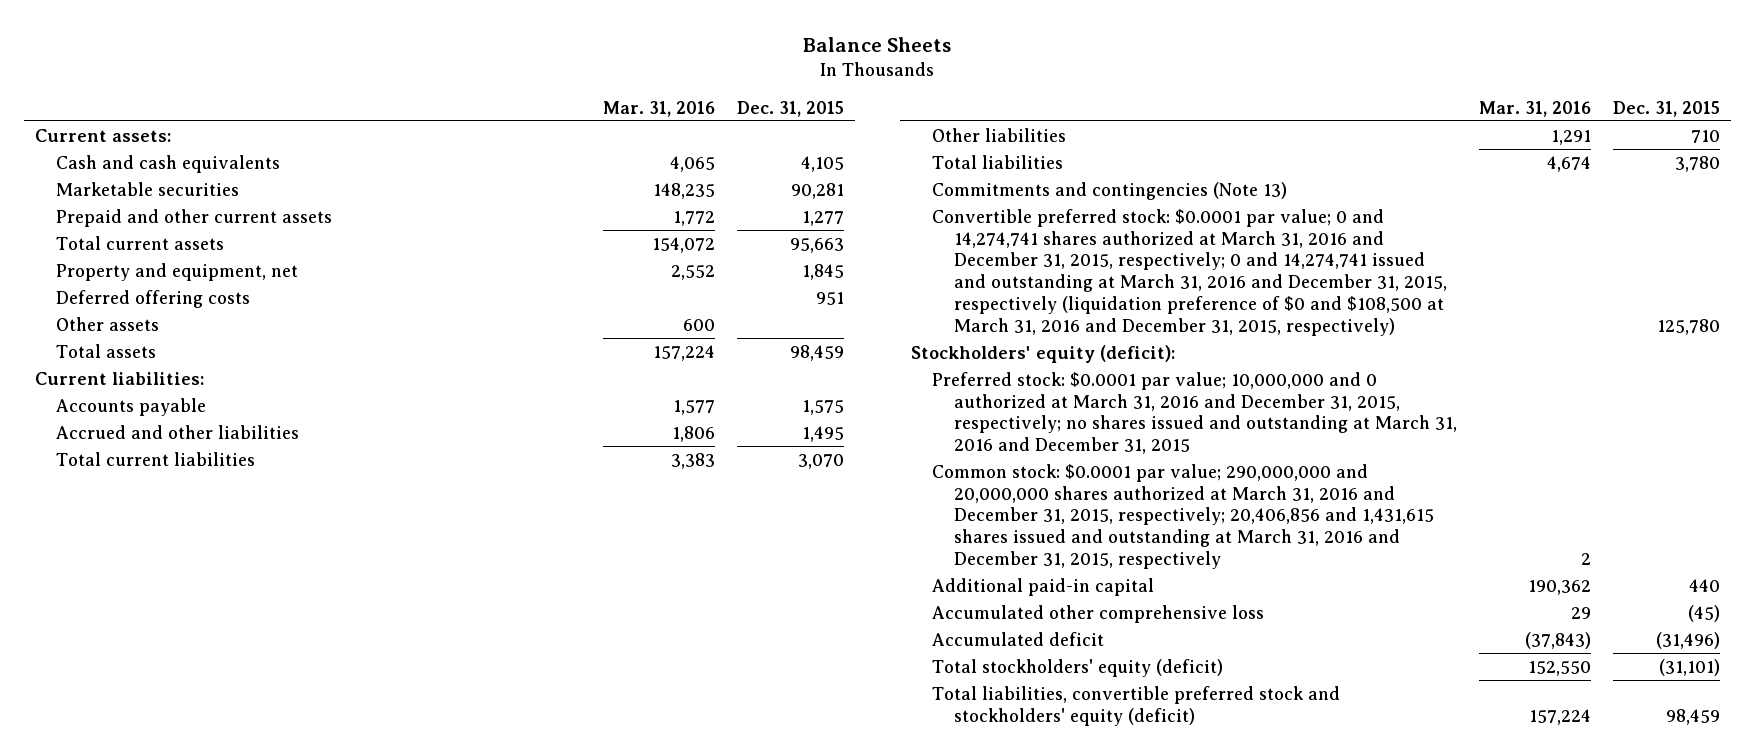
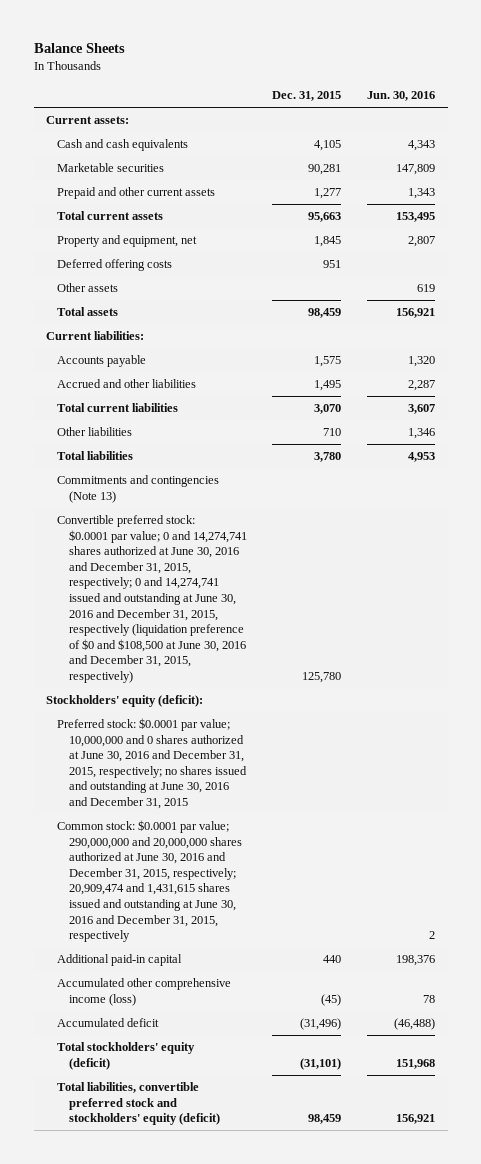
[602,100,715,117] Mar. 31, 2016 -> none
none -> [366,91,435,102] Jun. 30, 2016
[932,208,1447,336] Convertible preferred stock: $0.0001 par value; 0 and 14,274,741 shares authorized at March 31, 2016 and December 31, 2015, respectively; 0 and 14,274,741 issued and outstanding at March 31, 2016 and December 31, 2015, respectively (liquidation preference of $0 and $108,500 at March 31, 2016 and December 31, 2015, respectively) -> [57,515,247,683] Convertible preferred stock: $0.0001 par value; 0 and 14,274,741 shares authorized at June 30, 2016 and December 31, 2015, respectively; 0 and 14,274,741 issued and outstanding at June 30, 2016 and December 31, 2015, respectively (liquidation preference of $0 and $108,500 at June 30, 2016 and December 31, 2015, respectively)
[932,371,1457,455] Preferred stock: $0.0001 par value; 10,000,000 and 0 authorized at March 31, 2016 and December 31, 2015, respectively; no shares issued and outstanding at March 31, 2016 and December 31, 2015 -> [57,718,247,810] Preferred stock: $0.0001 par value; 10,000,000 and 0 shares authorized at June 30, 2016 and December 31, 2015, respectively; no shares issued and outstanding at June 30, 2016 and December 31, 2015
[932,463,1434,569] Common stock: $0.0001 par value; 290,000,000 and 20,000,000 shares authorized at March 31, 2016 and December 31, 2015, respectively; 20,406,856 and 1,431,615 shares issued and outstanding at March 31, 2016 and December 31, 2015, respectively -> [57,820,242,943] Common stock: $0.0001 par value; 290,000,000 and 20,000,000 shares authorized at June 30, 2016 and December 31, 2015, respectively; 20,909,474 and 1,431,615 shares issued and outstanding at June 30, 2016 and December 31, 2015, respectively
[932,604,1265,623] Accumulated other comprehensive loss -> [57,978,232,1006] Accumulated other comprehensive income (loss)

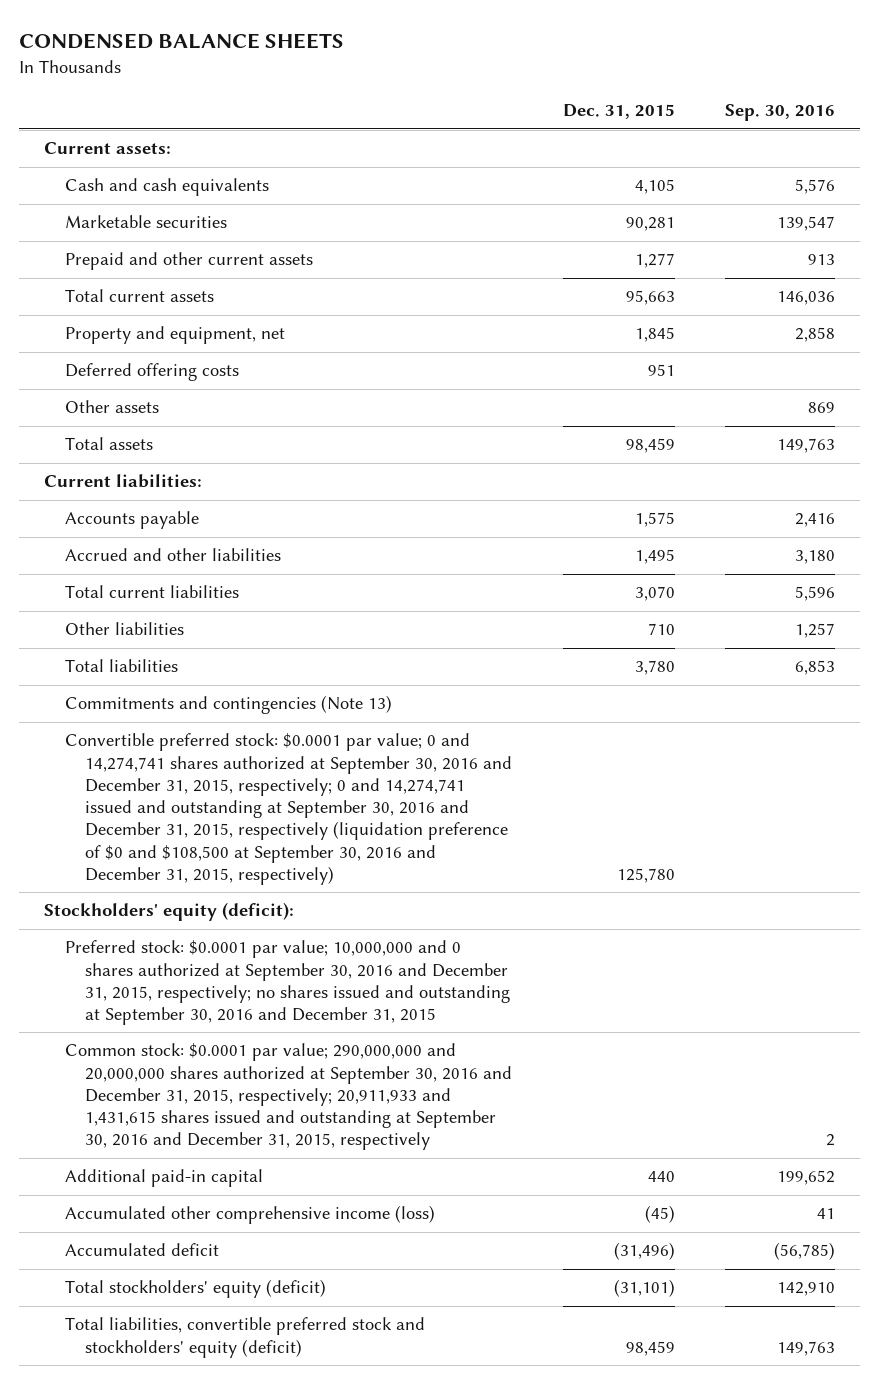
[33,43,125,54] Balance Sheets -> [18,32,344,49] CONDENSED BALANCE SHEETS
[366,91,435,102] Jun. 30, 2016 -> none
none -> [725,104,836,122] Sep. 30, 2016
[57,515,247,683] Convertible preferred stock: $0.0001 par value; 0 and 14,274,741 shares authorized at June 30, 2016 and December 31, 2015, respectively; 0 and 14,274,741 issued and outstanding at June 30, 2016 and December 31, 2015, respectively (liquidation preference of $0 and $108,500 at June 30, 2016 and December 31, 2015, respectively) -> [64,733,513,885] Convertible preferred stock: $0.0001 par value; 0 and 14,274,741 shares authorized at September 30, 2016 and December 31, 2015, respectively; 0 and 14,274,741 issued and outstanding at September 30, 2016 and December 31, 2015, respectively (liquidation preference of $0 and $108,500 at September 30, 2016 and December 31, 2015, respectively)
[57,718,247,810] Preferred stock: $0.0001 par value; 10,000,000 and 0 shares authorized at June 30, 2016 and December 31, 2015, respectively; no shares issued and outstanding at June 30, 2016 and December 31, 2015 -> [64,940,511,1026] Preferred stock: $0.0001 par value; 10,000,000 and 0 shares authorized at September 30, 2016 and December 31, 2015, respectively; no shares issued and outstanding at September 30, 2016 and December 31, 2015
[57,820,242,943] Common stock: $0.0001 par value; 290,000,000 and 20,000,000 shares authorized at June 30, 2016 and December 31, 2015, respectively; 20,909,474 and 1,431,615 shares issued and outstanding at June 30, 2016 and December 31, 2015, respectively -> [64,1043,513,1151] Common stock: $0.0001 par value; 290,000,000 and 20,000,000 shares authorized at September 30, 2016 and December 31, 2015, respectively; 20,911,933 and 1,431,615 shares issued and outstanding at September 30, 2016 and December 31, 2015, respectively

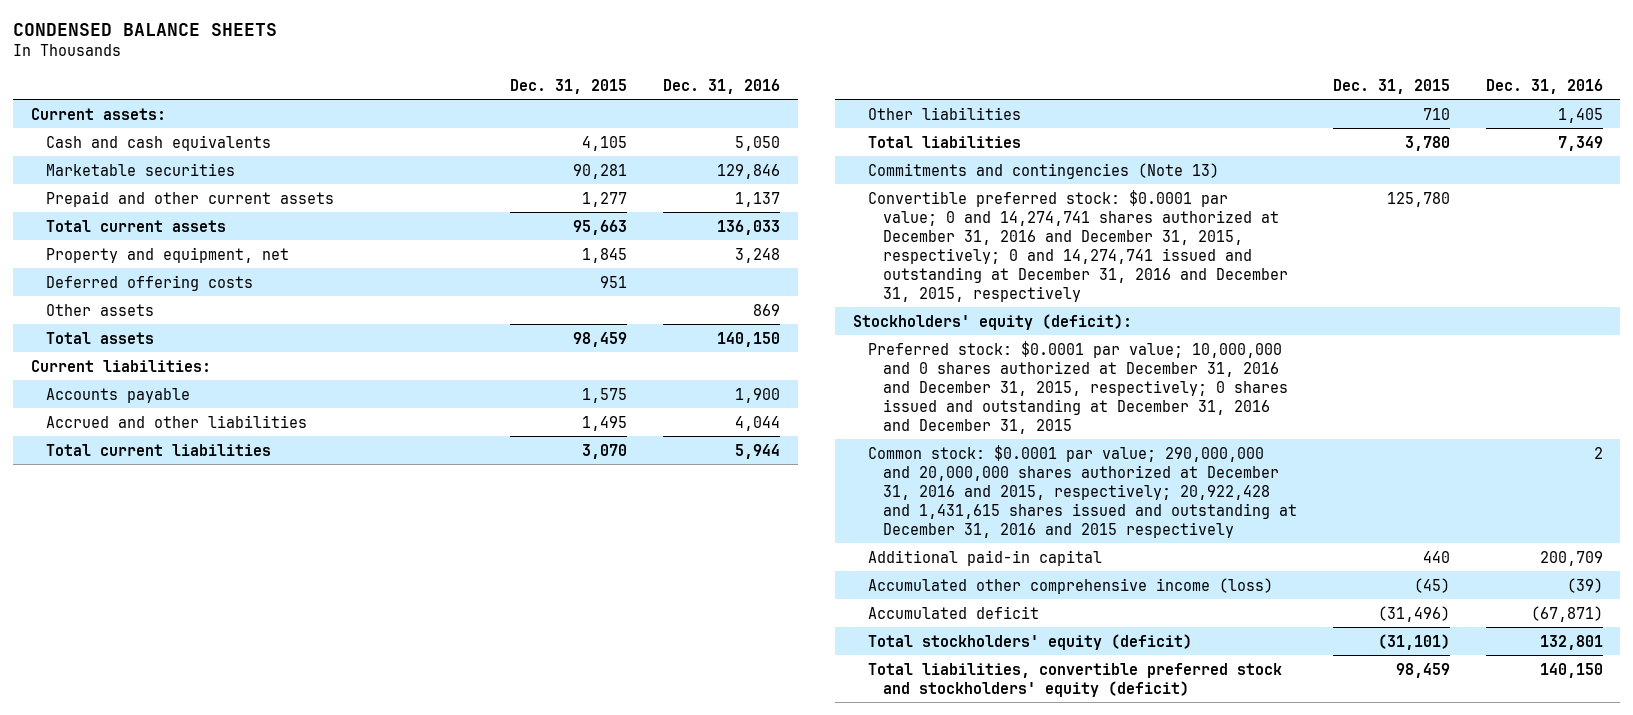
[725,104,836,122] Sep. 30, 2016 -> none
none -> [663,78,781,94] Dec. 31, 2016
[64,733,513,885] Convertible preferred stock: $0.0001 par value; 0 and 14,274,741 shares authorized at September 30, 2016 and December 31, 2015, respectively; 0 and 14,274,741 issued and outstanding at September 30, 2016 and December 31, 2015, respectively (liquidation preference of $0 and $108,500 at September 30, 2016 and December 31, 2015, respectively) -> [868,189,1289,302] Convertible preferred stock: $0.0001 par value; 0 and 14,274,741 shares authorized at December 31, 2016 and December 31, 2015, respectively; 0 and 14,274,741 issued and outstanding at December 31, 2016 and December 31, 2015, respectively
[64,940,511,1026] Preferred stock: $0.0001 par value; 10,000,000 and 0 shares authorized at September 30, 2016 and December 31, 2015, respectively; no shares issued and outstanding at September 30, 2016 and December 31, 2015 -> [868,340,1289,434] Preferred stock: $0.0001 par value; 10,000,000 and 0 shares authorized at December 31, 2016 and December 31, 2015, respectively; 0 shares issued and outstanding at December 31, 2016 and December 31, 2015
[64,1043,513,1151] Common stock: $0.0001 par value; 290,000,000 and 20,000,000 shares authorized at September 30, 2016 and December 31, 2015, respectively; 20,911,933 and 1,431,615 shares issued and outstanding at September 30, 2016 and December 31, 2015, respectively -> [868,444,1298,538] Common stock: $0.0001 par value; 290,000,000 and 20,000,000 shares authorized at December 31, 2016 and 2015, respectively; 20,922,428 and 1,431,615 shares issued and outstanding at December 31, 2016 and 2015 respectively

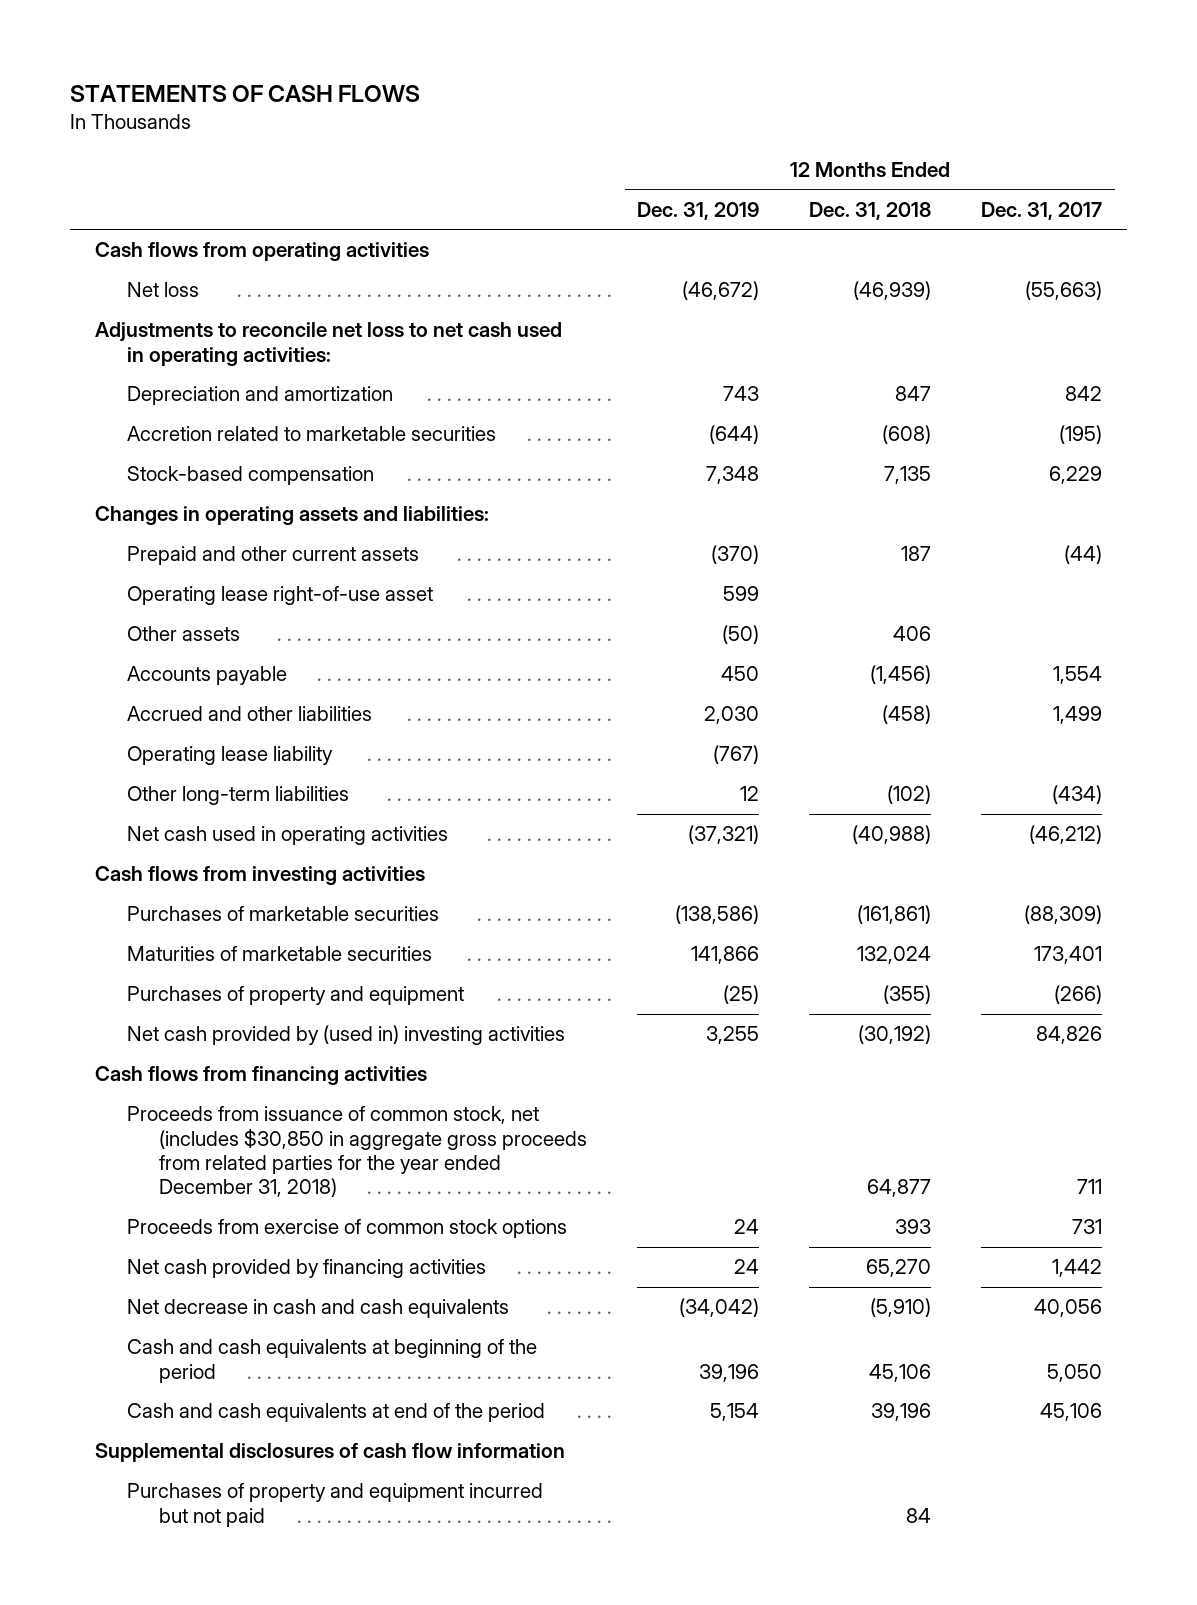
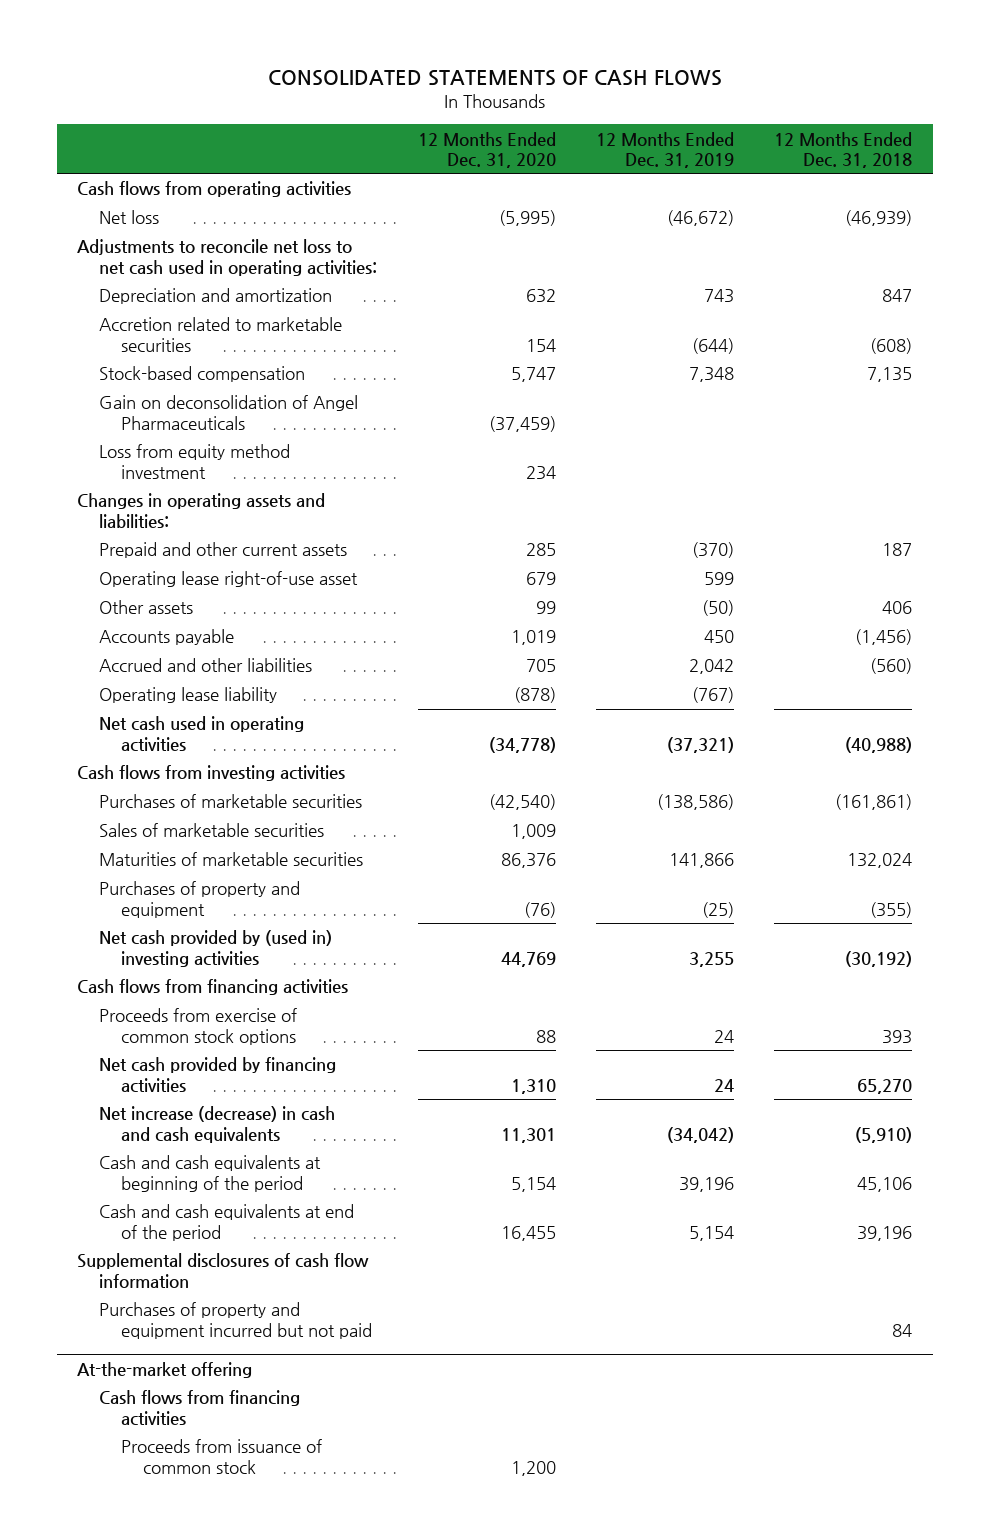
[70,84,421,102] STATEMENTS OF CASH FLOWS -> [267,69,722,86] CONSOLIDATED STATEMENTS OF CASH FLOWS
[981,201,1103,220] Dec. 31, 2017 -> none
none -> [417,131,556,169] 12 Months Ended Dec. 31, 2020
none -> [99,395,359,430] Gain on deconsolidation of Angel Pharmaceuticals
none -> [99,444,291,479] Loss from equity method investment
[704,706,760,725] 2,030 -> [689,659,735,675] 2,042
[882,705,932,725] (458) -> [870,658,913,675] (560)
[127,786,350,806] Other long-term liabilities -> none
none -> [99,823,325,838] Sales of marketable securities
[127,1106,588,1198] Proceeds from issuance of common stock, net (includes $30,850 in aggregate gross proceeds from related parties for the year ended December 31, 2018) -> none
[127,1299,510,1319] Net decrease in cash and cash equivalents -> [99,1106,336,1143] Net increase (decrease) in cash and cash equivalents
none -> [77,1361,253,1378] At-the-market offering
none -> [99,1390,301,1426] Cash flows from financing activities
none -> [121,1439,323,1474] Proceeds from issuance of common stock

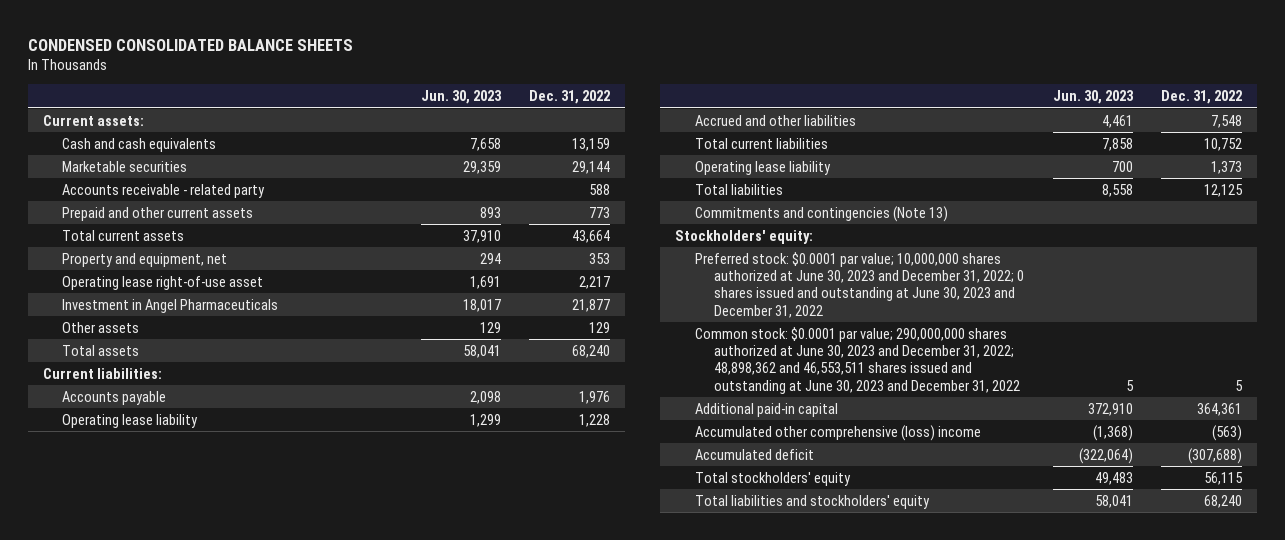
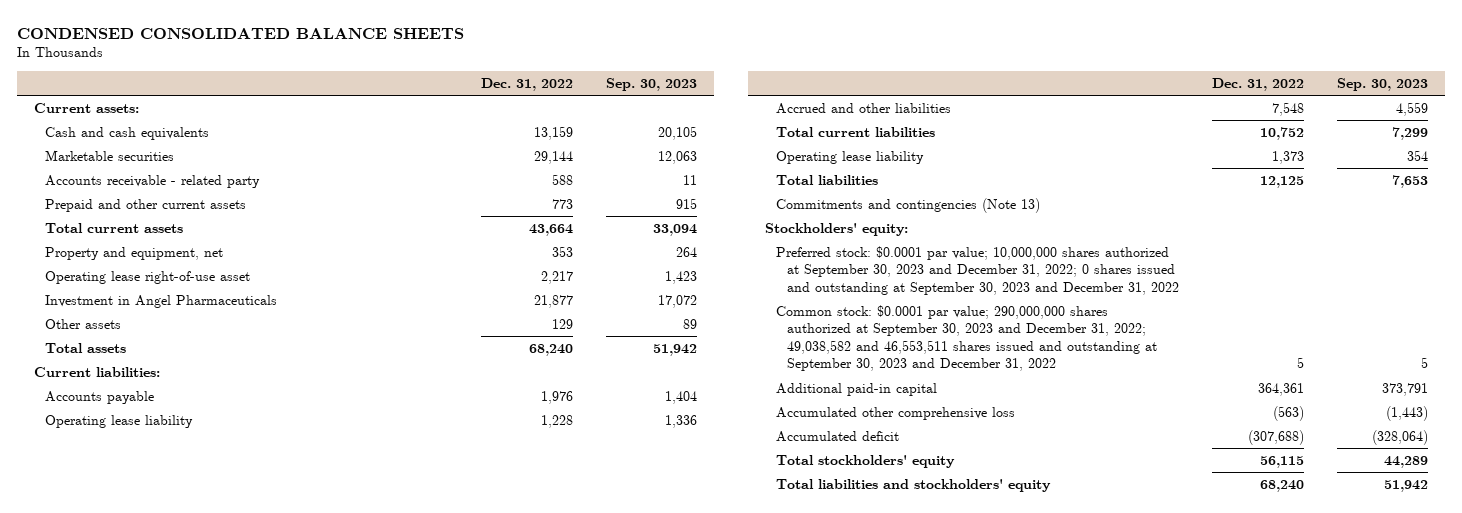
[420,90,502,105] Jun. 30, 2023 -> none
none -> [606,77,698,91] Sep. 30, 2023
[694,251,1025,318] Preferred stock: $0.0001 par value; 10,000,000 shares authorized at June 30, 2023 and December 31, 2022; 0 shares issued and outstanding at June 30, 2023 and December 31, 2022 -> [775,245,1179,295] Preferred stock: $0.0001 par value; 10,000,000 shares authorized at September 30, 2023 and December 31, 2022; 0 shares issued and outstanding at September 30, 2023 and December 31, 2022
[694,326,1021,394] Common stock: $0.0001 par value; 290,000,000 shares authorized at June 30, 2023 and December 31, 2022; 48,898,362 and 46,553,511 shares issued and outstanding at June 30, 2023 and December 31, 2022 -> [775,304,1157,372] Common stock: $0.0001 par value; 290,000,000 shares authorized at September 30, 2023 and December 31, 2022; 49,038,582 and 46,553,511 shares issued and outstanding at September 30, 2023 and December 31, 2022
[694,424,981,441] Accumulated other comprehensive (loss) income -> [775,406,1015,420] Accumulated other comprehensive loss

